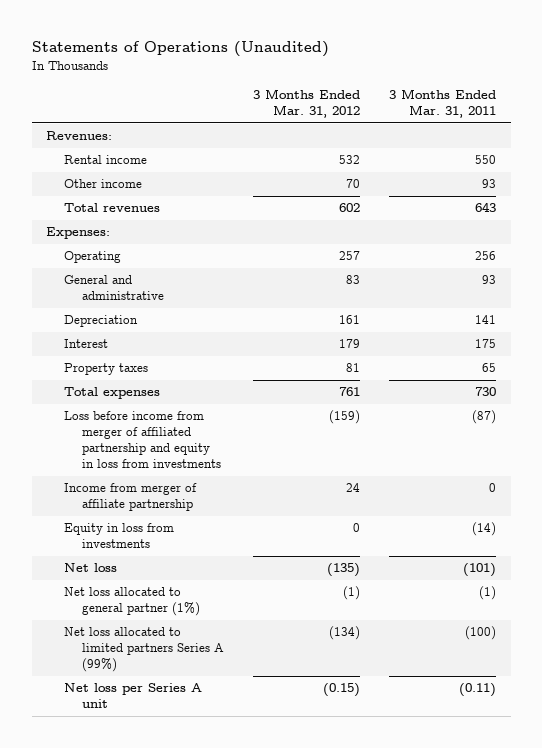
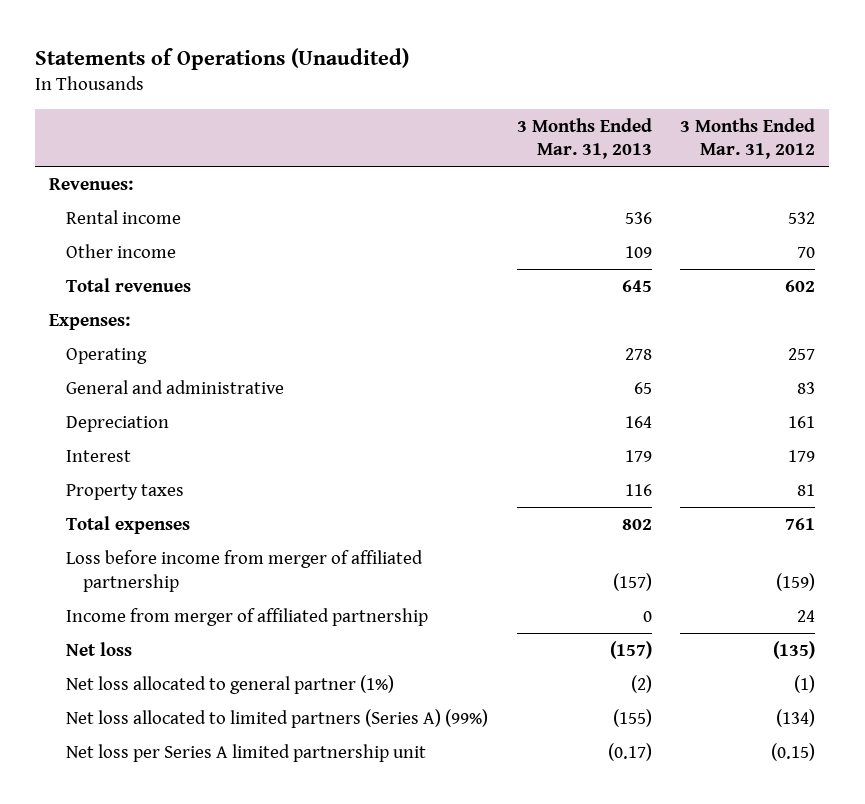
[389,89,497,119] 3 Months Ended Mar. 31, 2011 -> none
none -> [516,117,652,160] 3 Months Ended Mar. 31, 2013
[63,523,174,549] Equity in loss from investments -> none
[63,411,221,469] Loss before income from merger of affiliated partnership and equity in loss from investments -> [66,549,424,592] Loss before income from merger of affiliated partnership
[63,483,197,512] Income from merger of affiliate partnership -> [66,607,429,626] Income from merger of affiliated partnership
[63,627,224,673] Net loss allocated to limited partners Series A (99%) -> [66,708,489,728] Net loss allocated to limited partners (Series A) (99%)
[63,683,202,709] Net loss per Series A unit -> [66,743,427,762] Net loss per Series A limited partnership unit

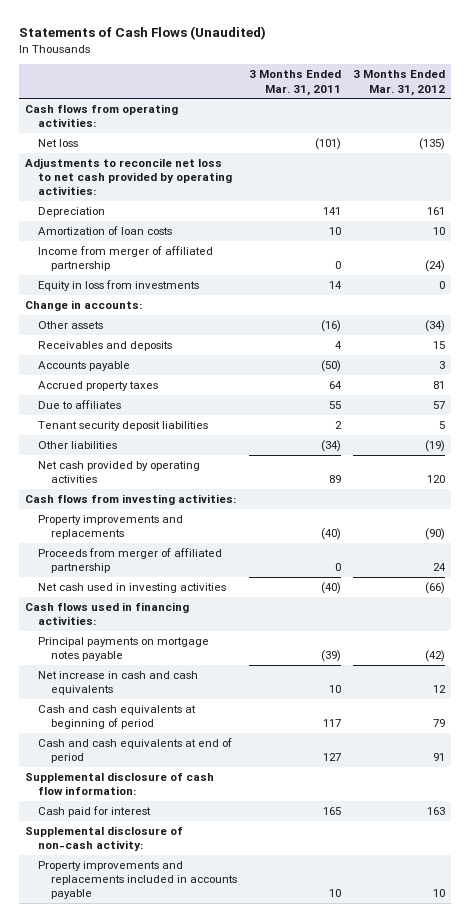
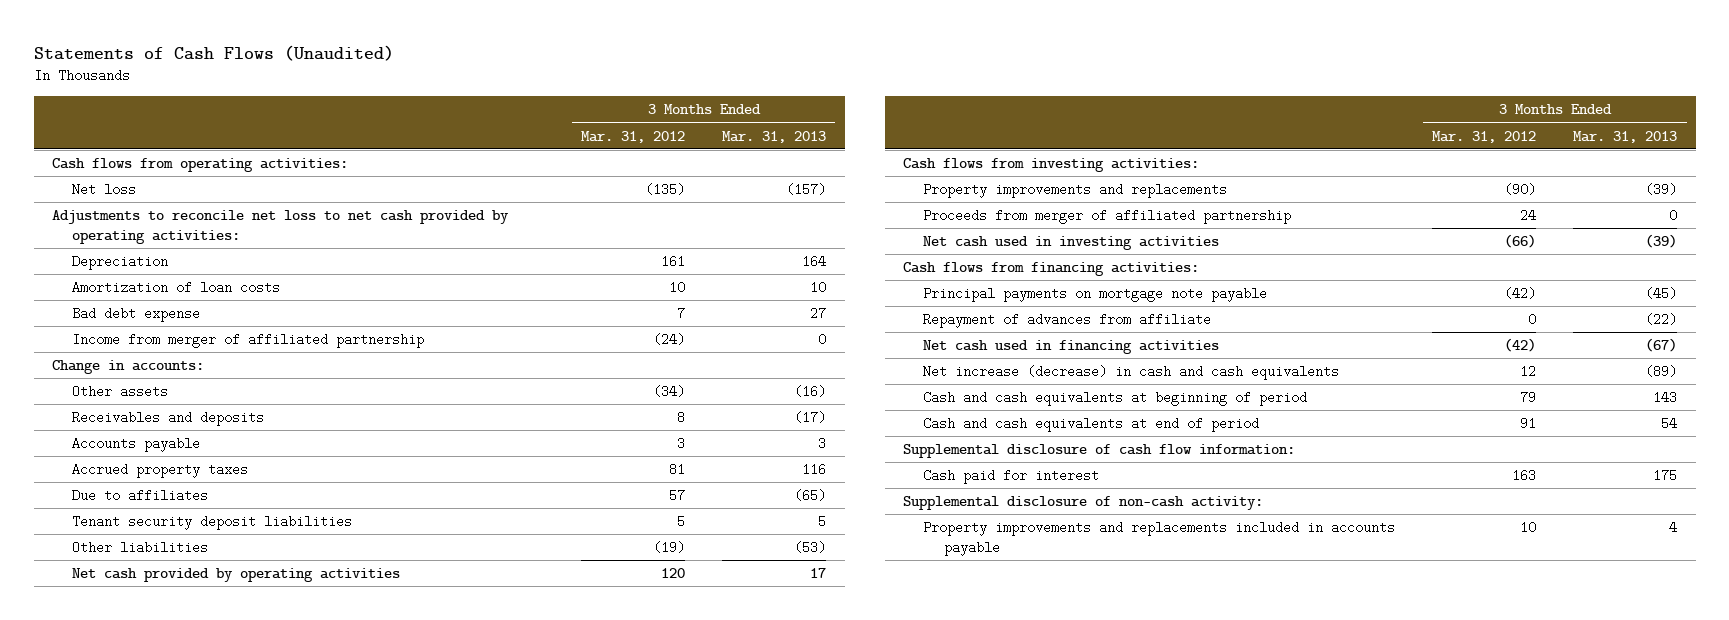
[248,70,341,96] 3 Months Ended Mar. 31, 2011 -> none
none -> [722,130,827,143] Mar. 31, 2013
none -> [72,307,201,323] Bad debt expense
[38,279,200,291] Equity in loss from investments -> none
[432,340,445,349] 15 -> [677,411,686,425] 8
[25,601,190,626] Cash flows used in financing activities: -> [903,262,1200,277] Cash flows from financing activities:
[38,636,210,662] Principal payments on mortgage notes payable -> [923,287,1268,303] Principal payments on mortgage note payable
none -> [923,313,1212,329] Repayment of advances from affiliate
none -> [923,340,1220,355] Net cash used in financing activities
[38,670,199,696] Net increase in cash and cash equivalents -> [923,365,1340,381] Net increase (decrease) in cash and cash equivalents

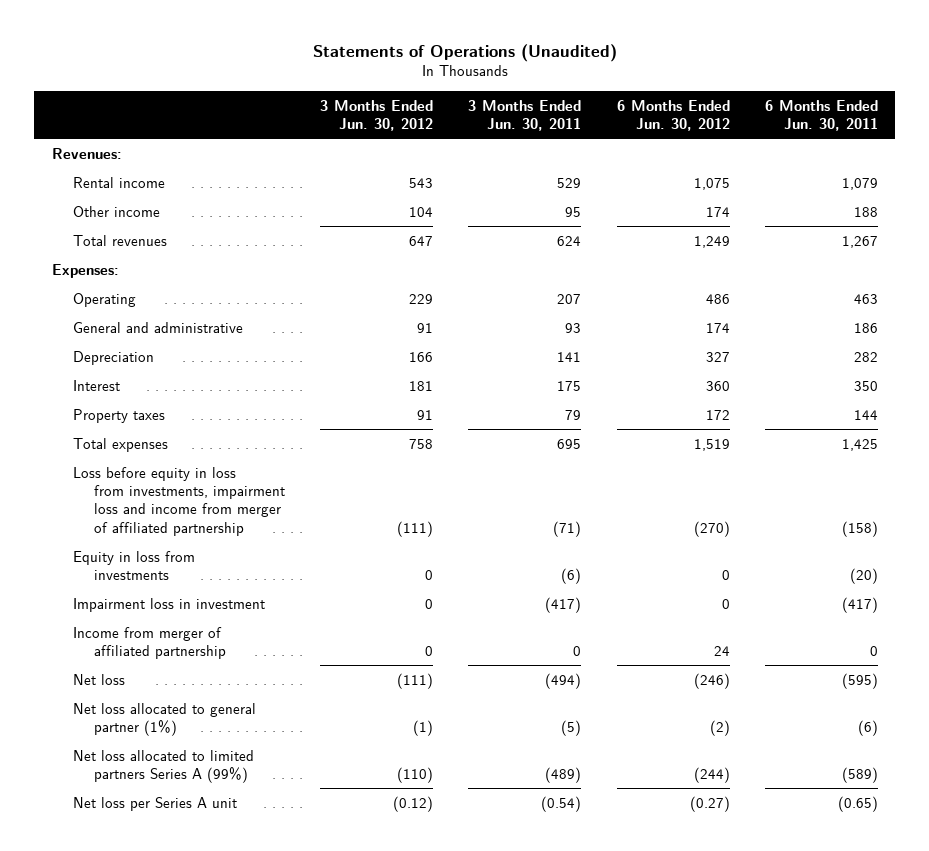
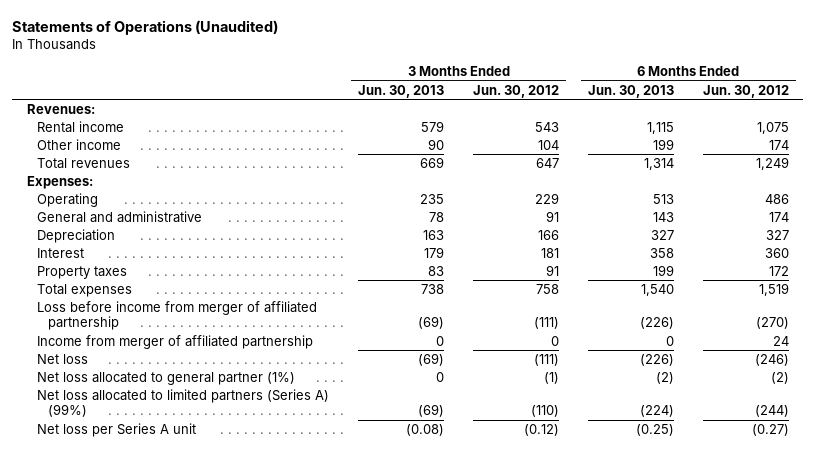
[468,99,582,131] 3 Months Ended Jun. 30, 2011 -> none
[764,99,878,131] 6 Months Ended Jun. 30, 2011 -> none
none -> [358,84,445,98] Jun. 30, 2013
none -> [587,84,674,98] Jun. 30, 2013
[73,550,196,580] Equity in loss from investments -> none
[73,597,266,612] Impairment loss in investment -> none
[73,466,286,536] Loss before equity in loss from investments, impairment loss and income from merger of affiliated partnership -> [37,300,318,331] Loss before income from merger of affiliated partnership
[73,749,255,783] Net loss allocated to limited partners Series A (99%) -> [37,388,330,418] Net loss allocated to limited partners (Series A) (99%)

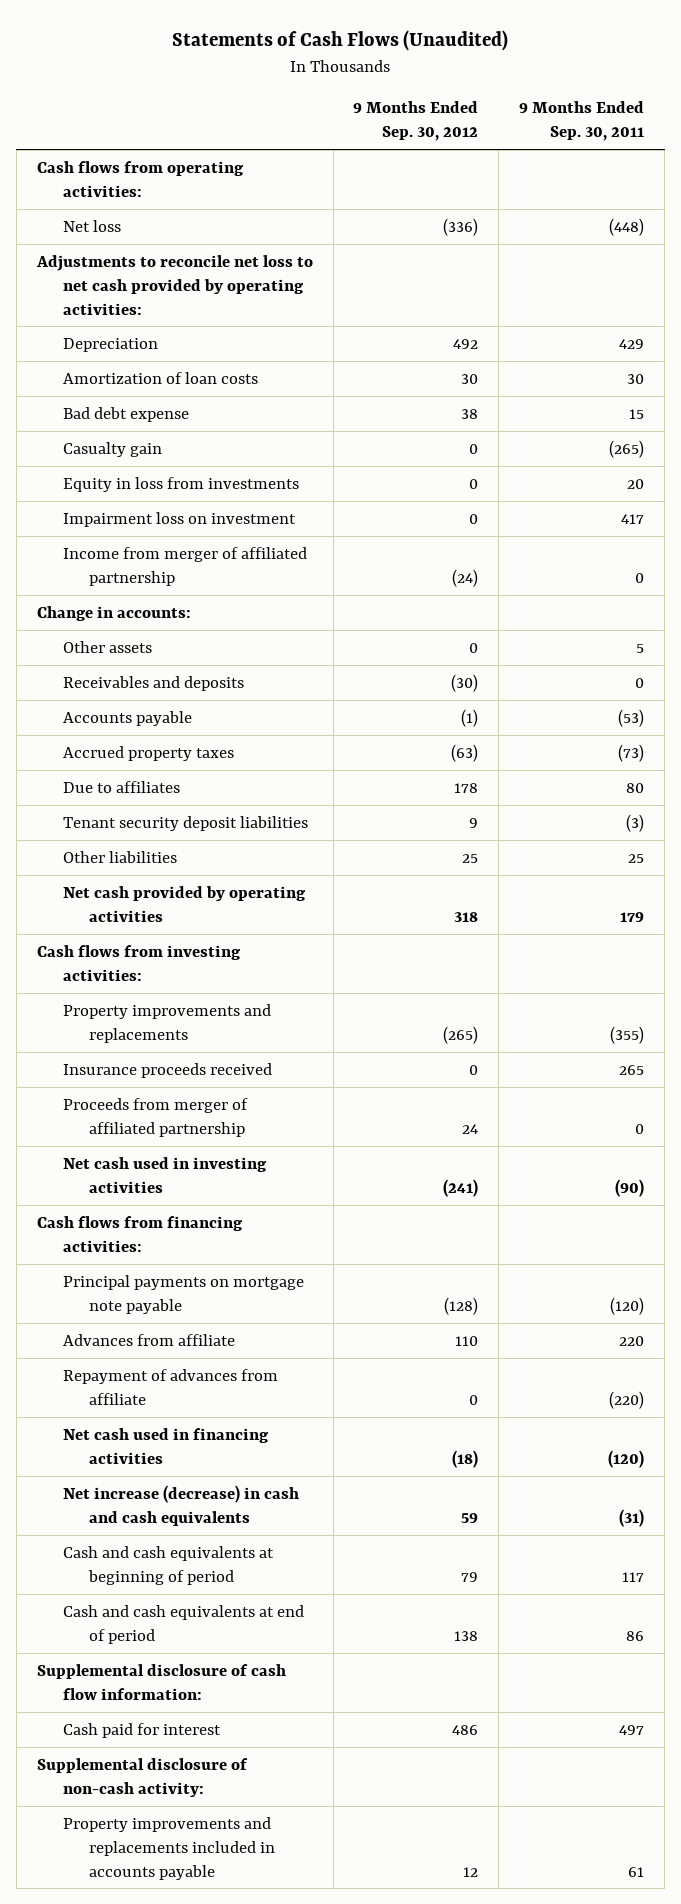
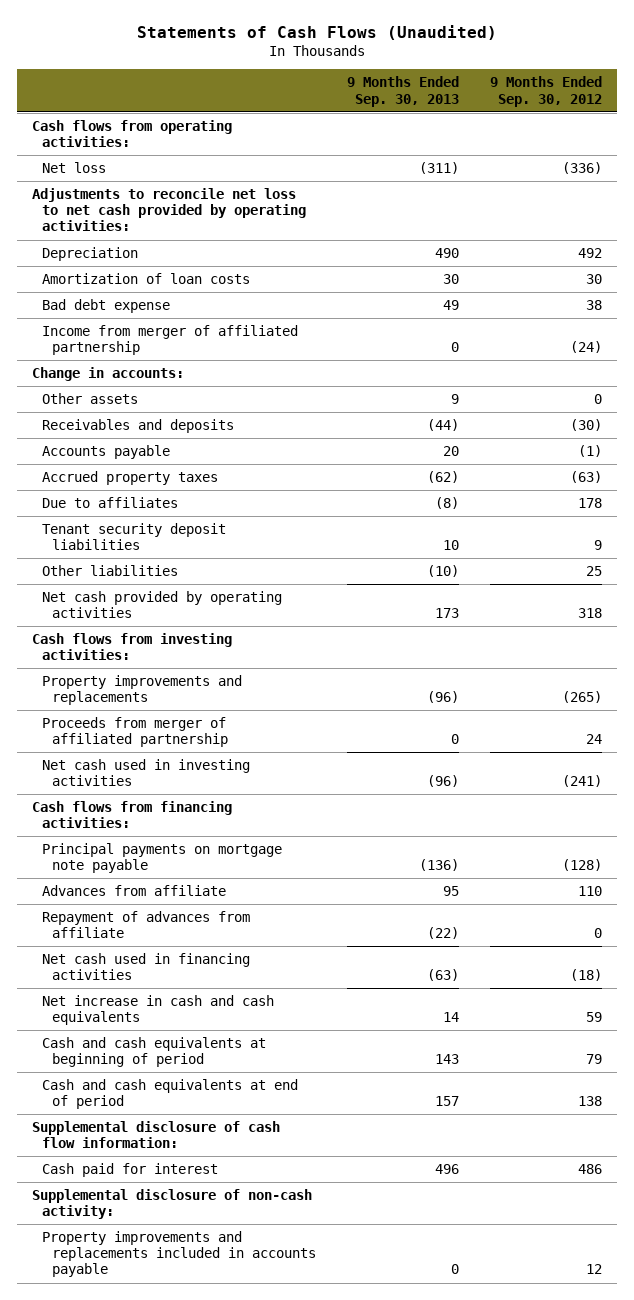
[519,101,645,142] 9 Months Ended Sep. 30, 2011 -> none
none -> [346,76,459,107] 9 Months Ended Sep. 30, 2013
[62,441,162,457] Casualty gain -> none
[62,476,299,492] Equity in loss from investments -> none
[62,511,296,527] Impairment loss on investment -> none
[62,1062,272,1078] Insurance proceeds received -> none
[62,1484,299,1526] Net increase (decrease) in cash and cash equivalents -> [42,995,275,1026] Net increase in cash and cash equivalents

